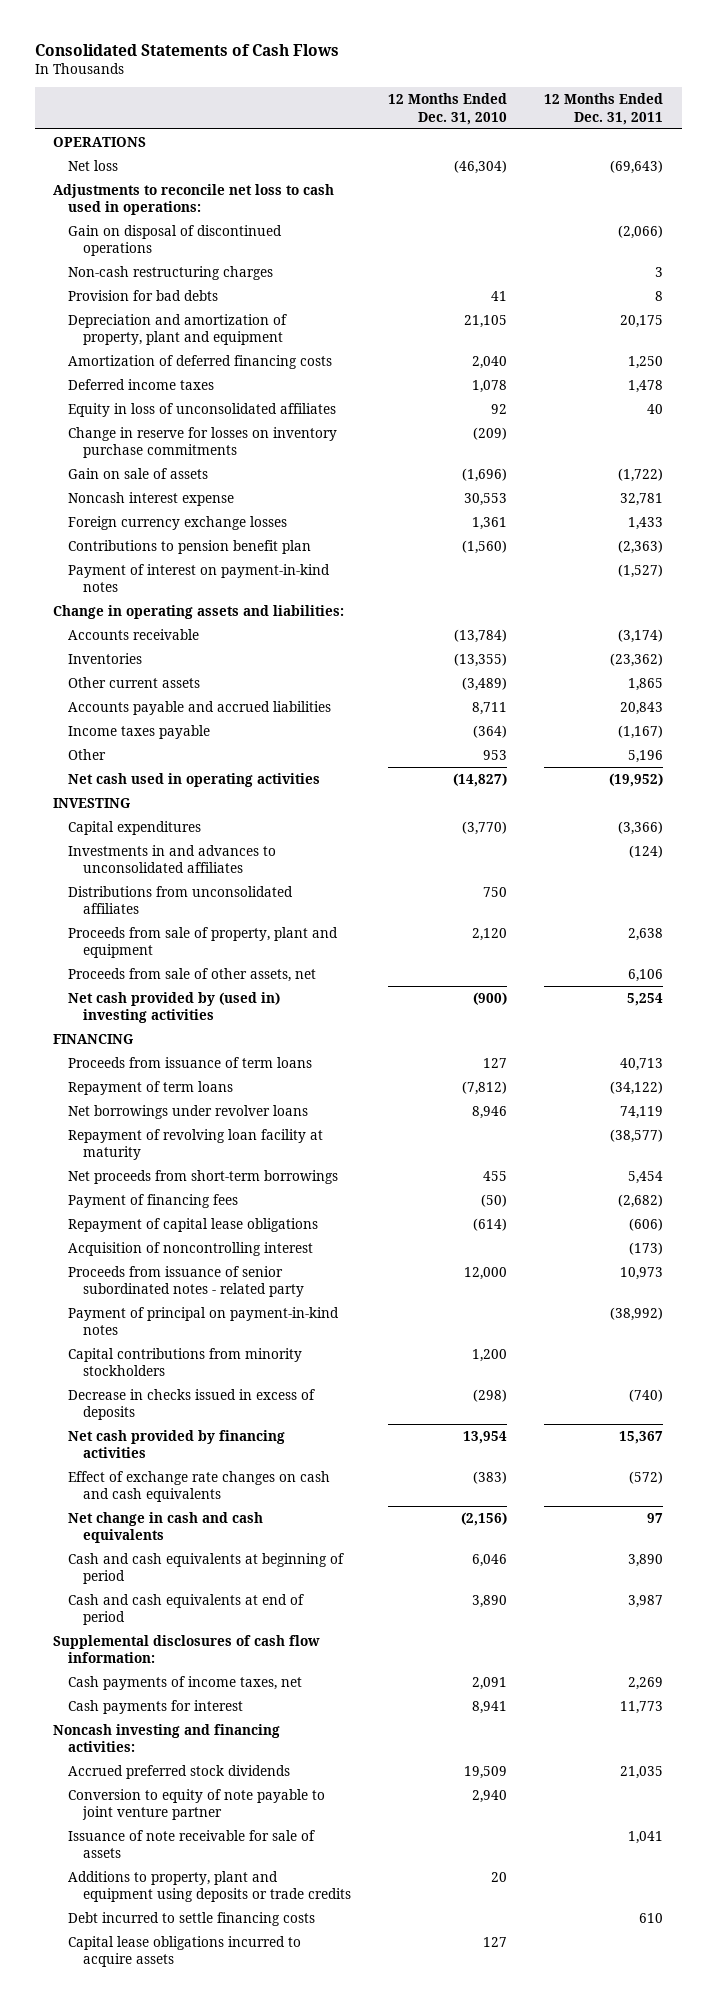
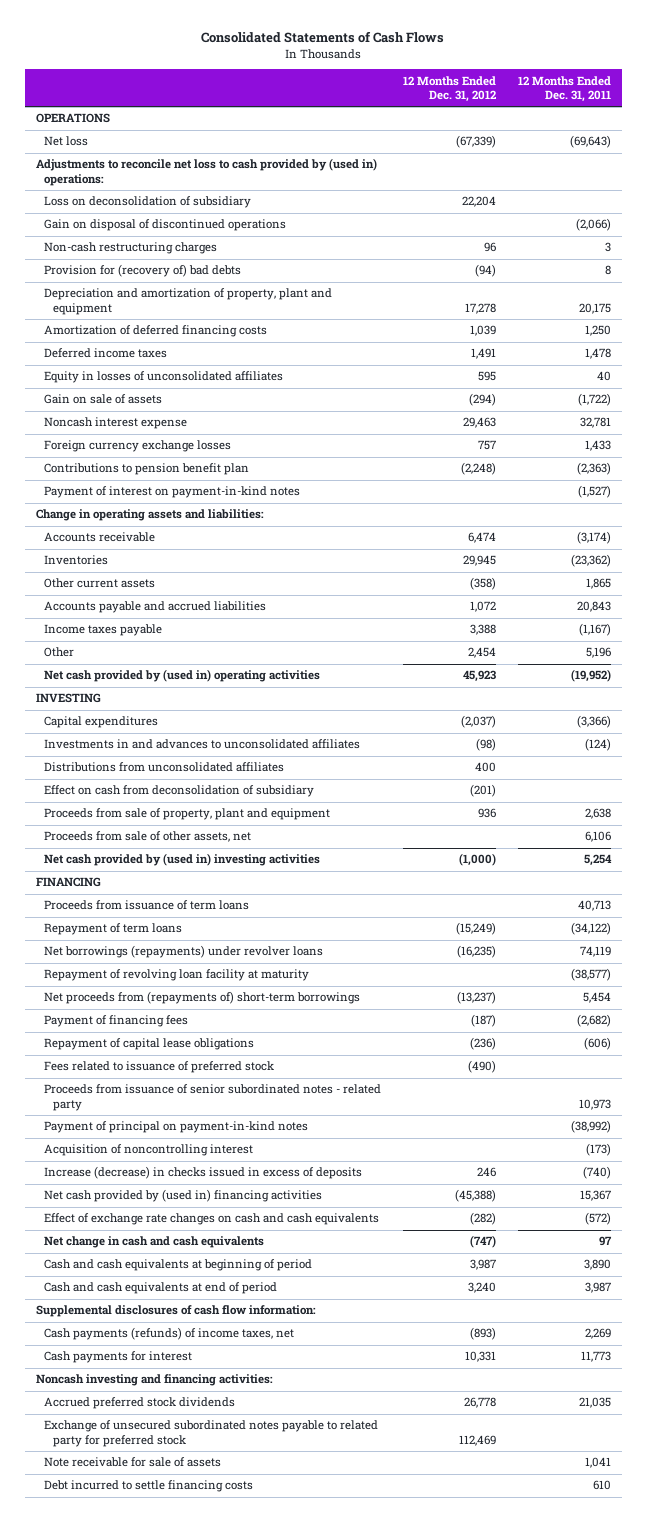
[388,93,508,125] 12 Months Ended Dec. 31, 2010 -> none
none -> [403,75,497,103] 12 Months Ended Dec. 31, 2012
[52,183,334,216] Adjustments to reconcile net loss to cash used in operations: -> [35,158,377,186] Adjustments to reconcile net loss to cash provided by (used in) operations:
none -> [44,196,252,209] Loss on deconsolidation of subsidiary
[68,289,219,301] Provision for bad debts -> [44,264,242,278] Provision for (recovery of) bad debts
[68,426,338,459] Change in reserve for losses on inventory purchase commitments -> none
[68,402,337,417] Equity in loss of unconsolidated affiliates -> [44,371,284,384] Equity in losses of unconsolidated affiliates
[68,772,321,787] Net cash used in operating activities -> [44,669,321,683] Net cash provided by (used in) operating activities
none -> [44,785,315,798] Effect on cash from deconsolidation of subsidiary
[68,1104,309,1119] Net borrowings under revolver loans -> [44,945,324,959] Net borrowings (repayments) under revolver loans
[68,1169,339,1184] Net proceeds from short-term borrowings -> [44,991,361,1005] Net proceeds from (repayments of) short-term borrowings
none -> [44,1061,275,1074] Fees related to issuance of preferred stock
[68,1347,303,1377] Capital contributions from minority stockholders -> none
[68,1241,314,1256] Acquisition of noncontrolling interest -> [44,1144,254,1157] Acquisition of noncontrolling interest
[68,1388,316,1421] Decrease in checks issued in excess of deposits -> [44,1166,363,1180] Increase (decrease) in checks issued in excess of deposits
[68,1429,286,1459] Net cash provided by financing activities -> [44,1189,323,1203] Net cash provided by (used in) financing activities
[68,1675,303,1690] Cash payments of income taxes, net -> [44,1327,295,1341] Cash payments (refunds) of income taxes, net
[68,1870,352,1903] Additions to property, plant and equipment using deposits or trade credits -> none
[68,1788,326,1821] Conversion to equity of note payable to joint venture partner -> [44,1420,379,1447] Exchange of unsecured subordinated notes payable to related party for preferred stock
[68,1829,316,1859] Issuance of note receivable for sale of assets -> [44,1457,222,1468] Note receivable for sale of assets
[68,1935,302,1968] Capital lease obligations incurred to acquire assets -> none

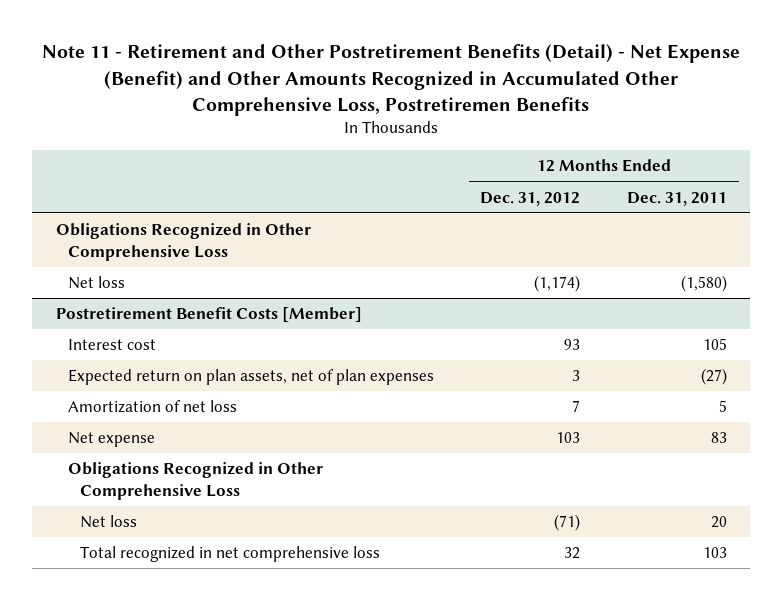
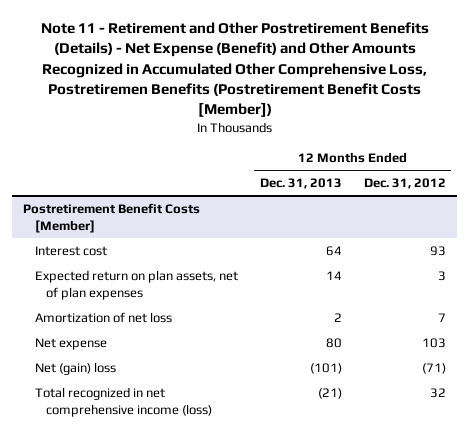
[42,44,741,116] Note 11 - Retirement and Other Postretirement Benefits (Detail) - Net Expense (Benefit) and Other Amounts Recognized in Accumulated Other Comprehensive Loss, Postretiremen Benefits -> [40,21,429,118] Note 11 - Retirement and Other Postretirement Benefits (Details) - Net Expense (Benefit) and Other Amounts Recognized in Accumulated Other Comprehensive Loss, Postretiremen Benefits (Postretirement Benefit Costs [Member])
[626,191,727,206] Dec. 31, 2011 -> none
none -> [259,178,342,190] Dec. 31, 2013
[55,223,311,261] Obligations Recognized in Other Comprehensive Loss -> none
[67,276,125,290] Net loss -> none
[67,462,323,500] Obligations Recognized in Other Comprehensive Loss -> none
[79,515,137,529] Net loss -> [34,361,116,375] Net (gain) loss
[79,546,380,563] Total recognized in net comprehensive loss -> [34,386,213,417] Total recognized in net comprehensive income (loss)

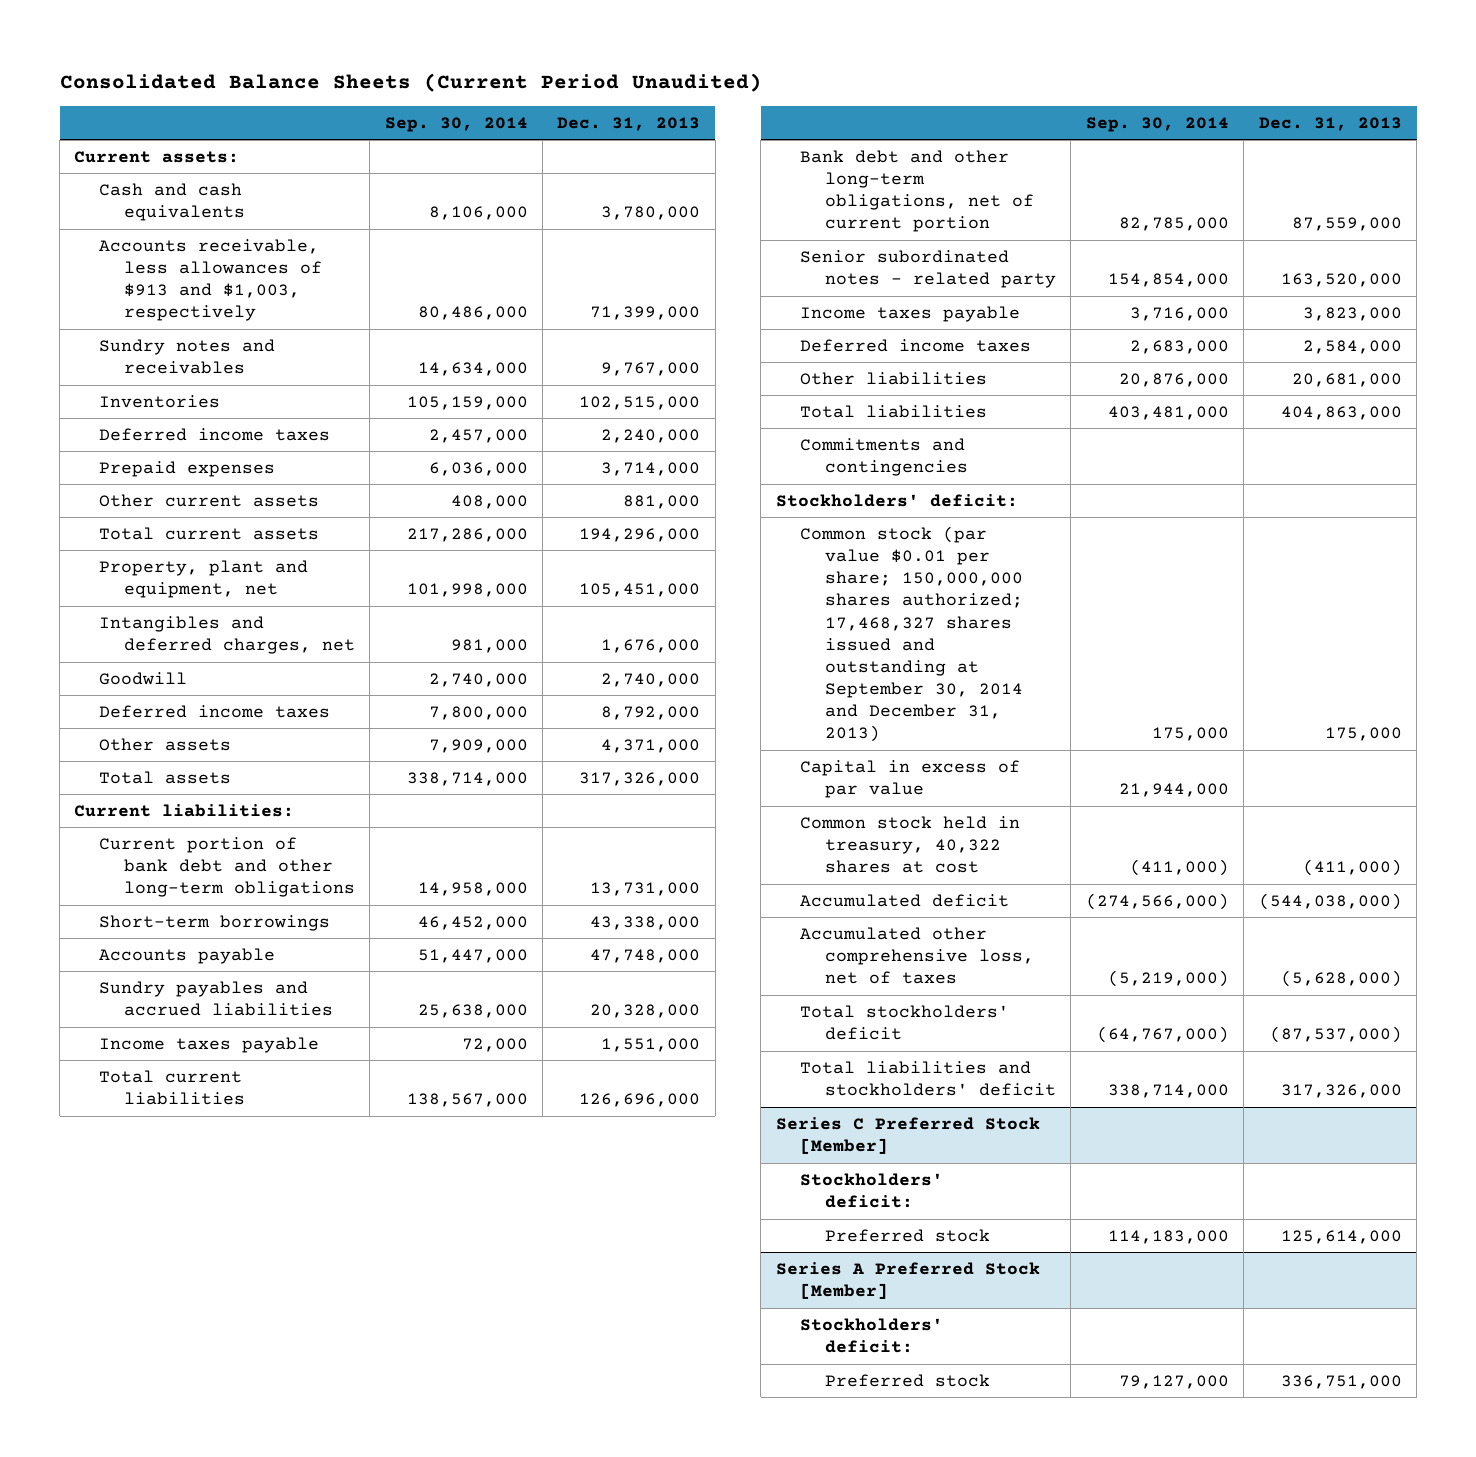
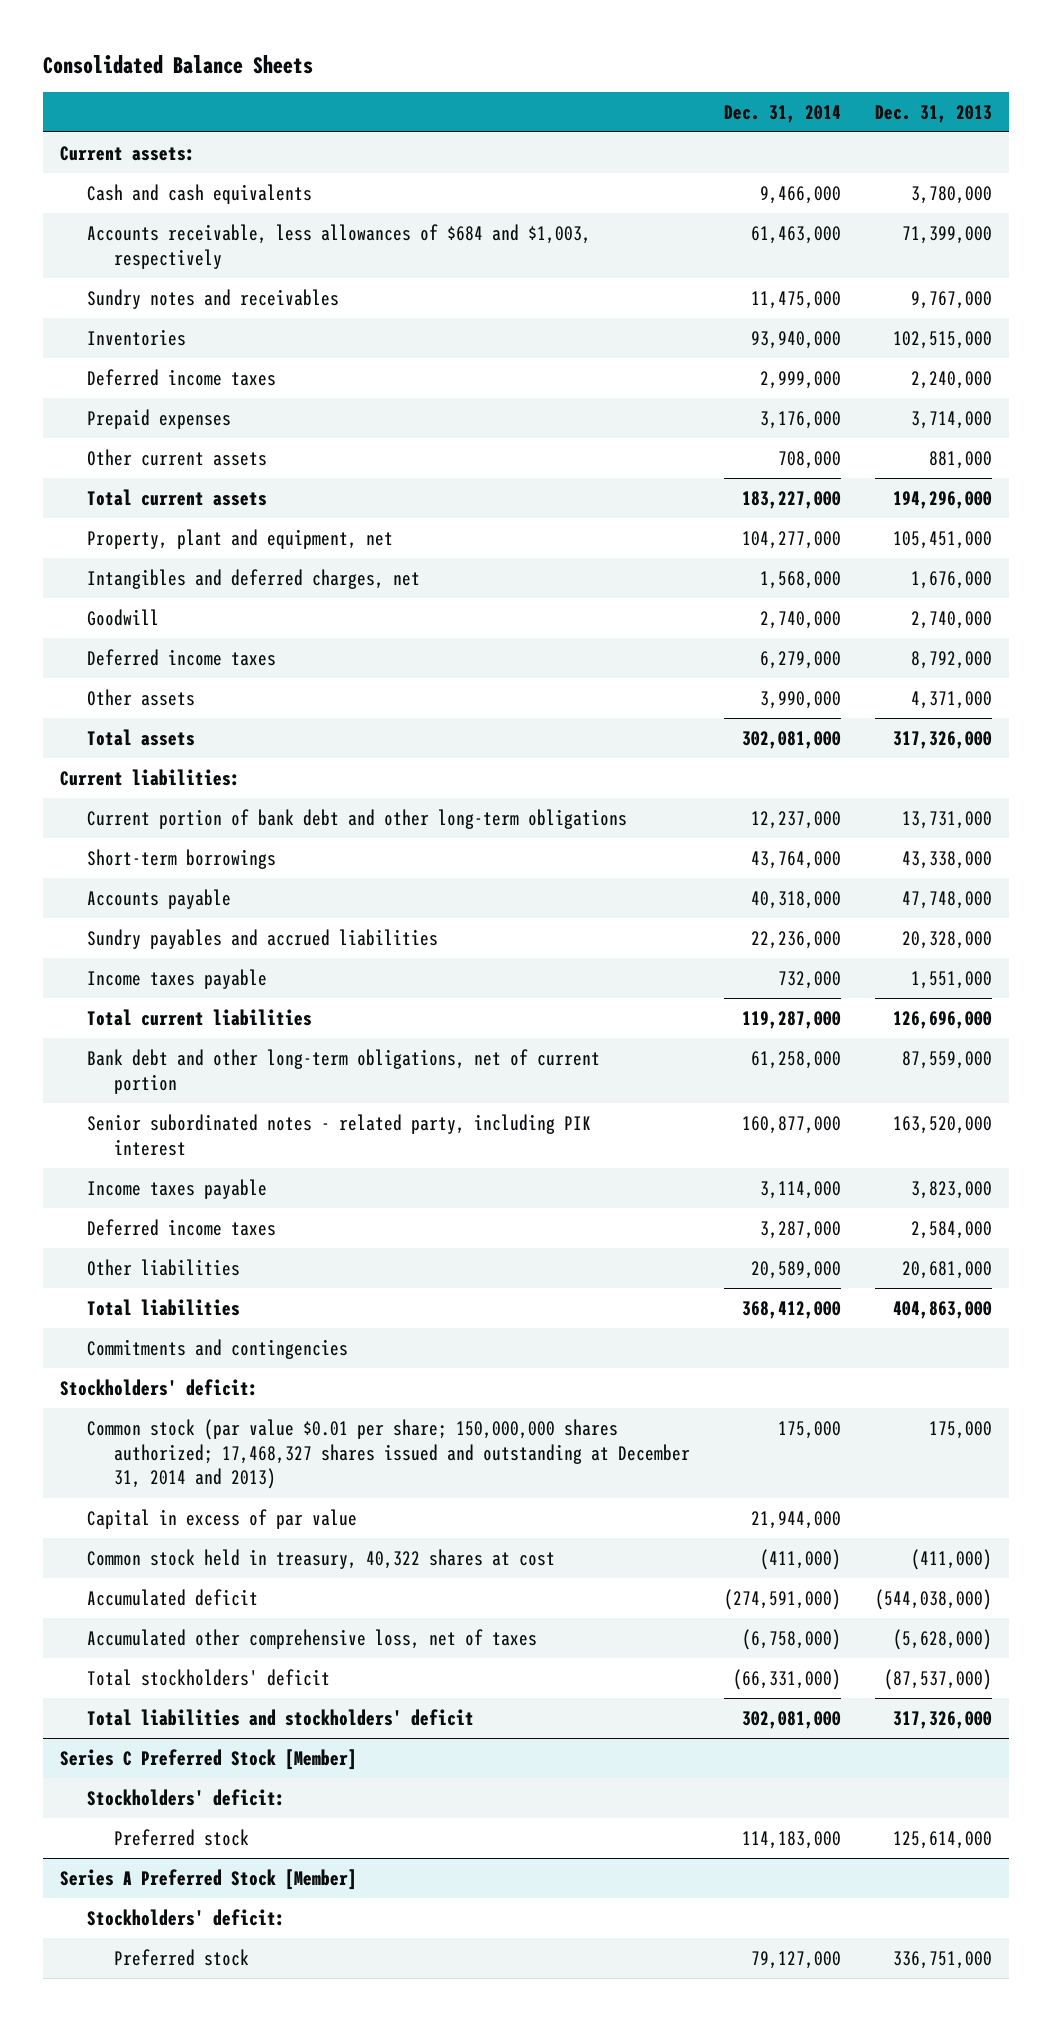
[59,72,762,92] Consolidated Balance Sheets (Current Period Unaudited) -> [42,54,313,74] Consolidated Balance Sheets
[384,116,528,132] Sep. 30, 2014 -> none
none -> [723,104,841,123] Dec. 31, 2014
[99,238,322,322] Accounts receivable, less allowances of $913 and $1,003, respectively -> [86,223,591,269] Accounts receivable, less allowances of $684 and $1,003, respectively
[800,249,1056,289] Senior subordinated notes - related party -> [86,1113,591,1156] Senior subordinated notes - related party, including PIK interest
[800,525,1023,743] Common stock (par value $0.01 per share; 150,000,000 shares authorized; 17,468,327 shares issued and outstanding at September 30, 2014 and December 31, 2013) -> [86,1418,690,1490] Common stock (par value $0.01 per share; 150,000,000 shares authorized; 17,468,327 shares issued and outstanding at December 31, 2014 and 2013)

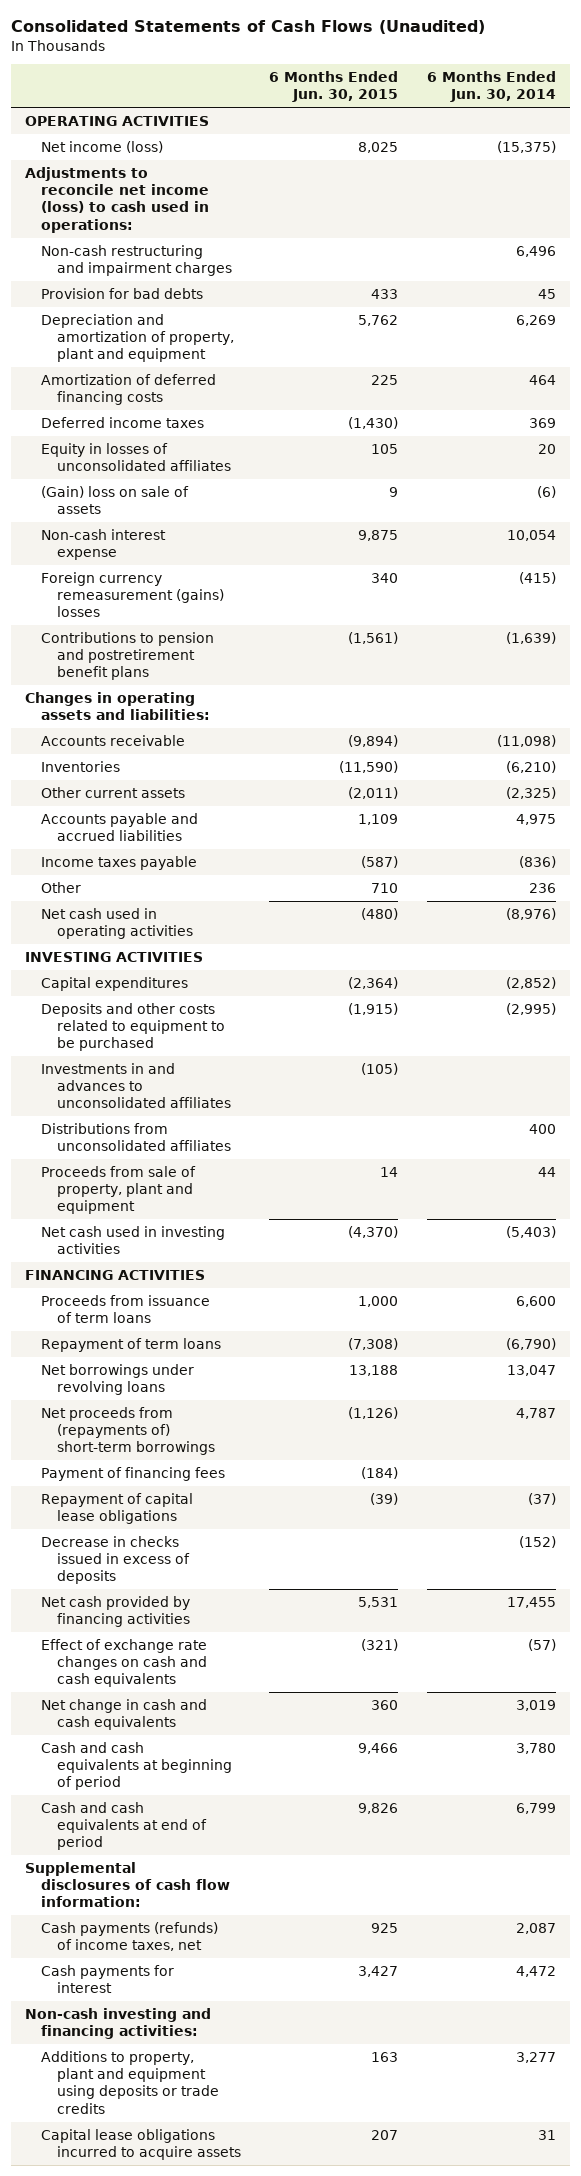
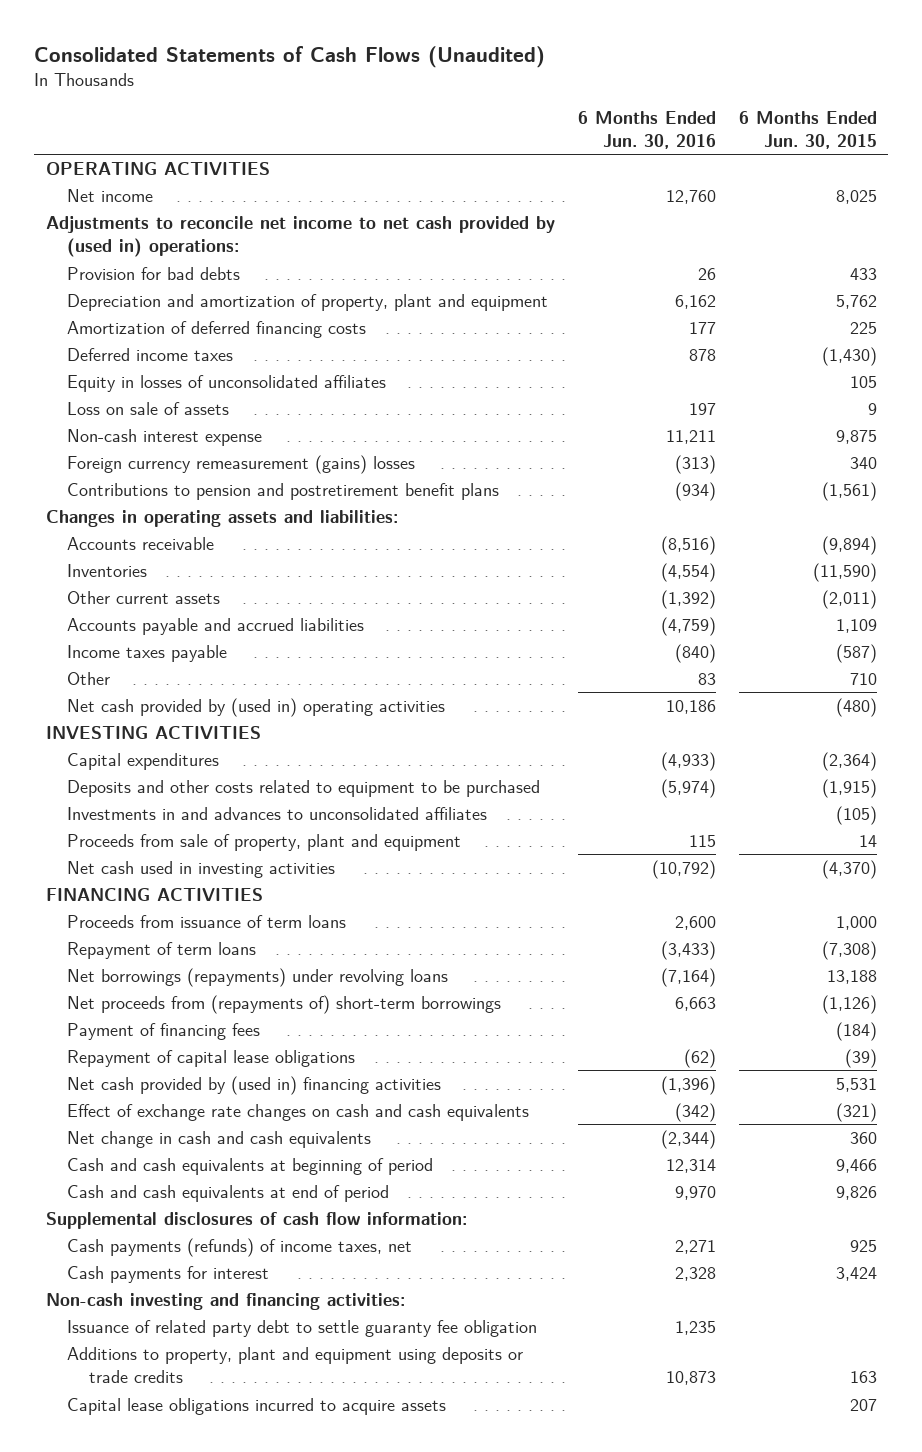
[426,71,556,103] 6 Months Ended Jun. 30, 2014 -> none
none -> [577,110,716,149] 6 Months Ended Jun. 30, 2016
[41,244,232,277] Non-cash restructuring and impairment charges -> none
[41,140,164,153] Net income (loss) -> [67,188,154,202] Net income
[25,166,210,233] Adjustments to reconcile net income (loss) to cash used in operations: -> [45,215,555,258] Adjustments to reconcile net income to net cash provided by (used in) operations:
[41,485,190,515] (Gain) loss on sale of assets -> [67,401,230,415] Loss on sale of assets
[41,907,193,940] Net cash used in operating activities -> [67,697,446,717] Net cash provided by (used in) operating activities
[41,1122,231,1152] Distributions from unconsolidated affiliates -> none
[41,1363,195,1396] Net borrowings under revolving loans -> [67,967,449,987] Net borrowings (repayments) under revolving loans
[41,1535,190,1585] Decrease in checks issued in excess of deposits -> none
[41,1595,191,1628] Net cash provided by financing activities -> [67,1075,442,1095] Net cash provided by (used in) financing activities
[358,1965,399,1977] 3,427 -> [835,1266,877,1281] 3,424
none -> [67,1319,538,1337] Issuance of related party debt to settle guaranty fee obligation

